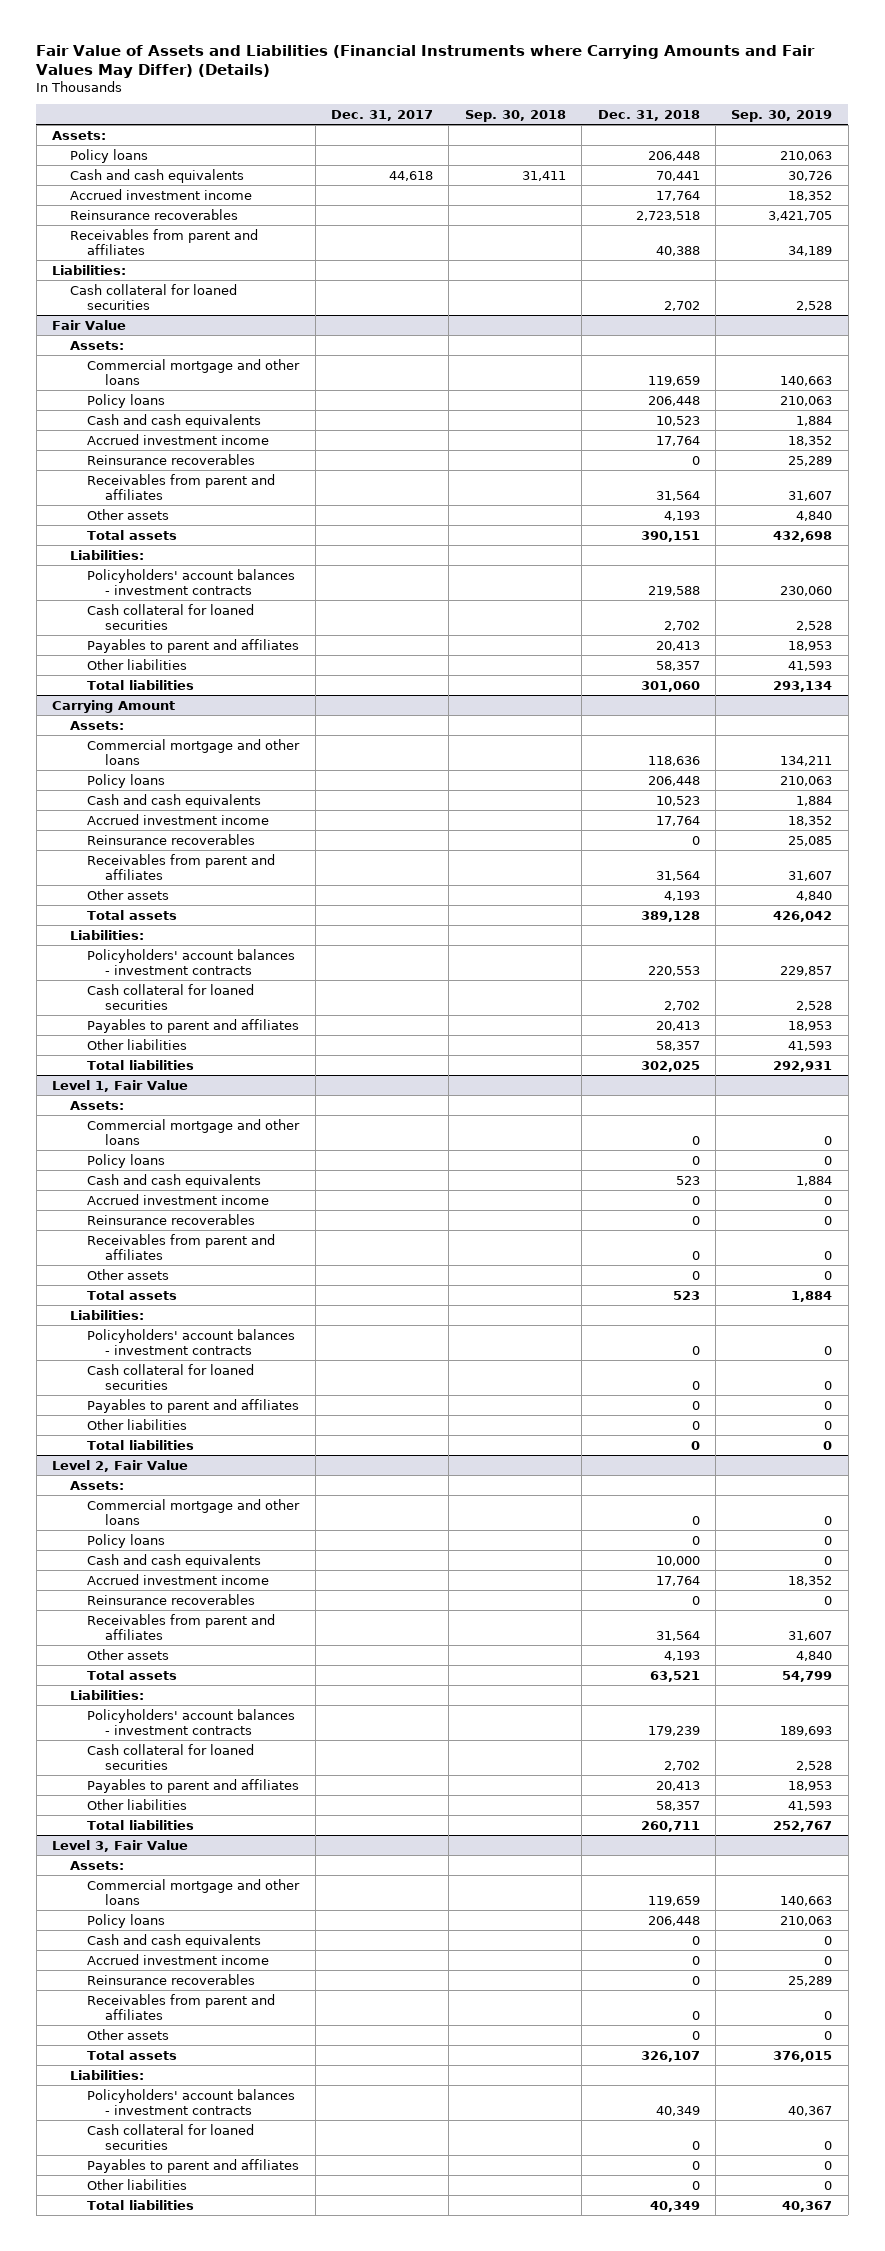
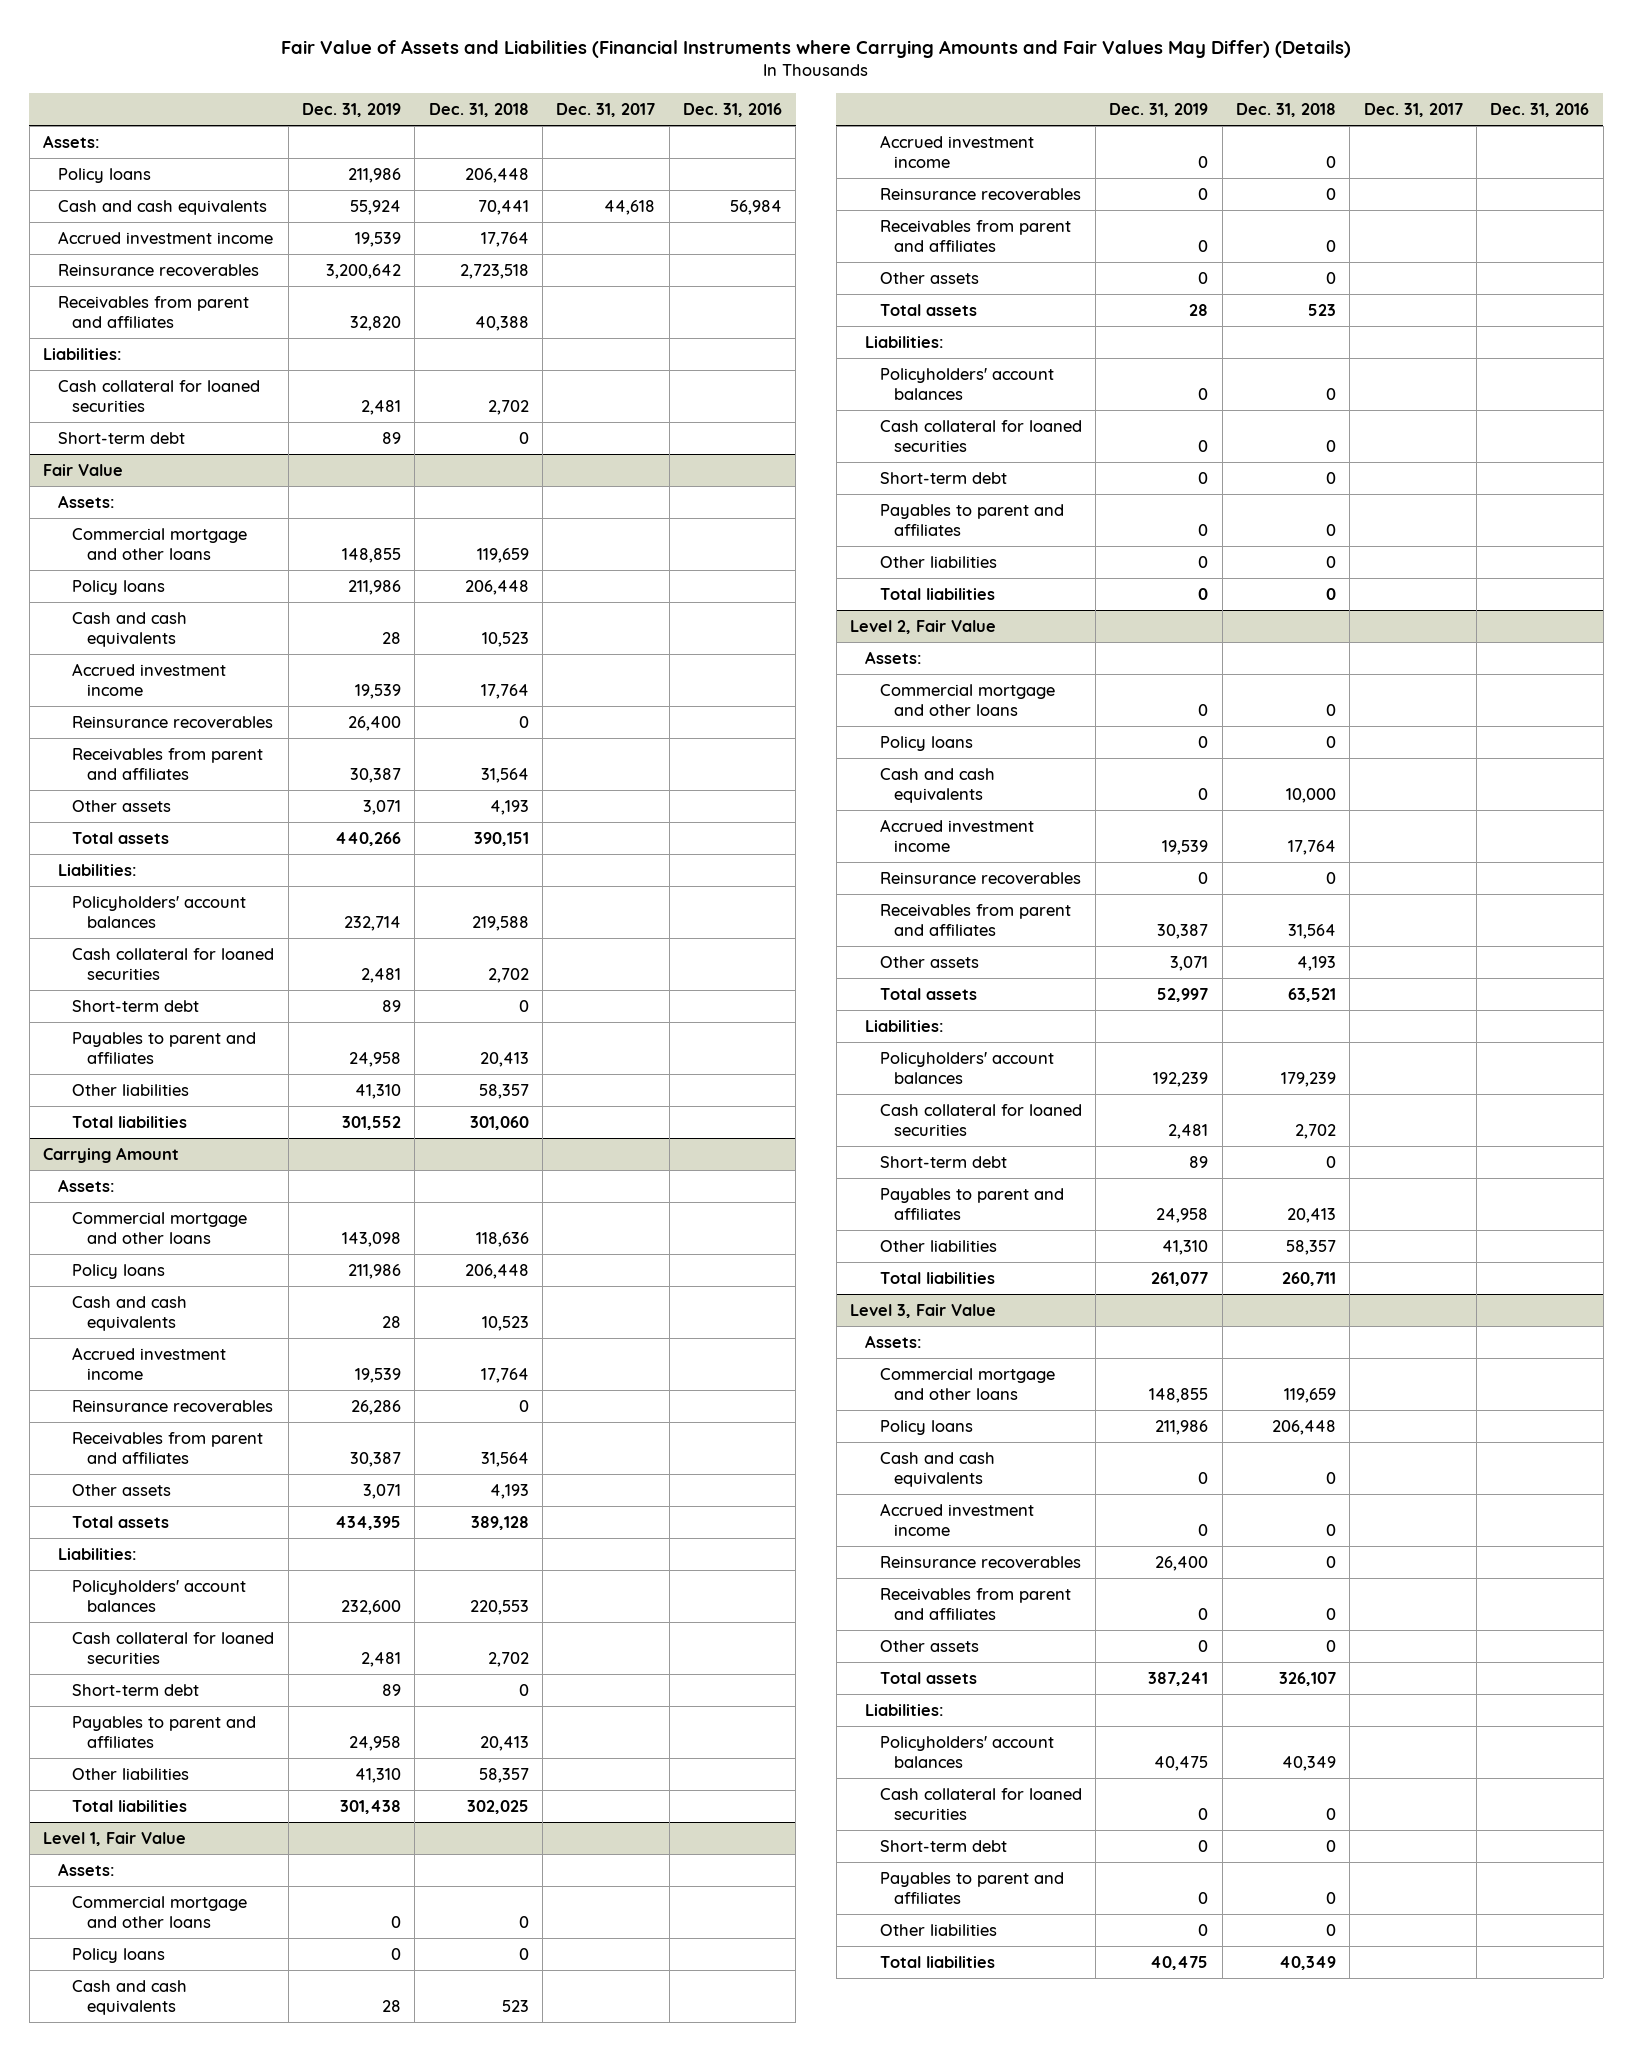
[464,109,566,122] Sep. 30, 2018 -> none
[731,109,833,122] Sep. 30, 2019 -> none
none -> [301,102,401,117] Dec. 31, 2019
none -> [682,102,782,117] Dec. 31, 2016
none -> [57,432,185,445] Short-term debt
[87,568,296,595] Policyholders' account balances - investment contracts -> [72,896,247,928] Policyholders' account balances
none -> [72,1000,200,1013] Short-term debt
[87,948,296,975] Policyholders' account balances - investment contracts -> [72,1580,247,1612] Policyholders' account balances
none -> [72,1684,200,1697] Short-term debt
[87,1328,296,1355] Policyholders' account balances - investment contracts -> [879,368,1054,400] Policyholders' account balances
none -> [879,472,1007,485] Short-term debt
[87,1708,296,1735] Policyholders' account balances - investment contracts -> [879,1052,1054,1084] Policyholders' account balances
none -> [879,1156,1007,1169] Short-term debt
[87,2088,296,2115] Policyholders' account balances - investment contracts -> [879,1736,1054,1768] Policyholders' account balances
none -> [879,1840,1007,1853] Short-term debt

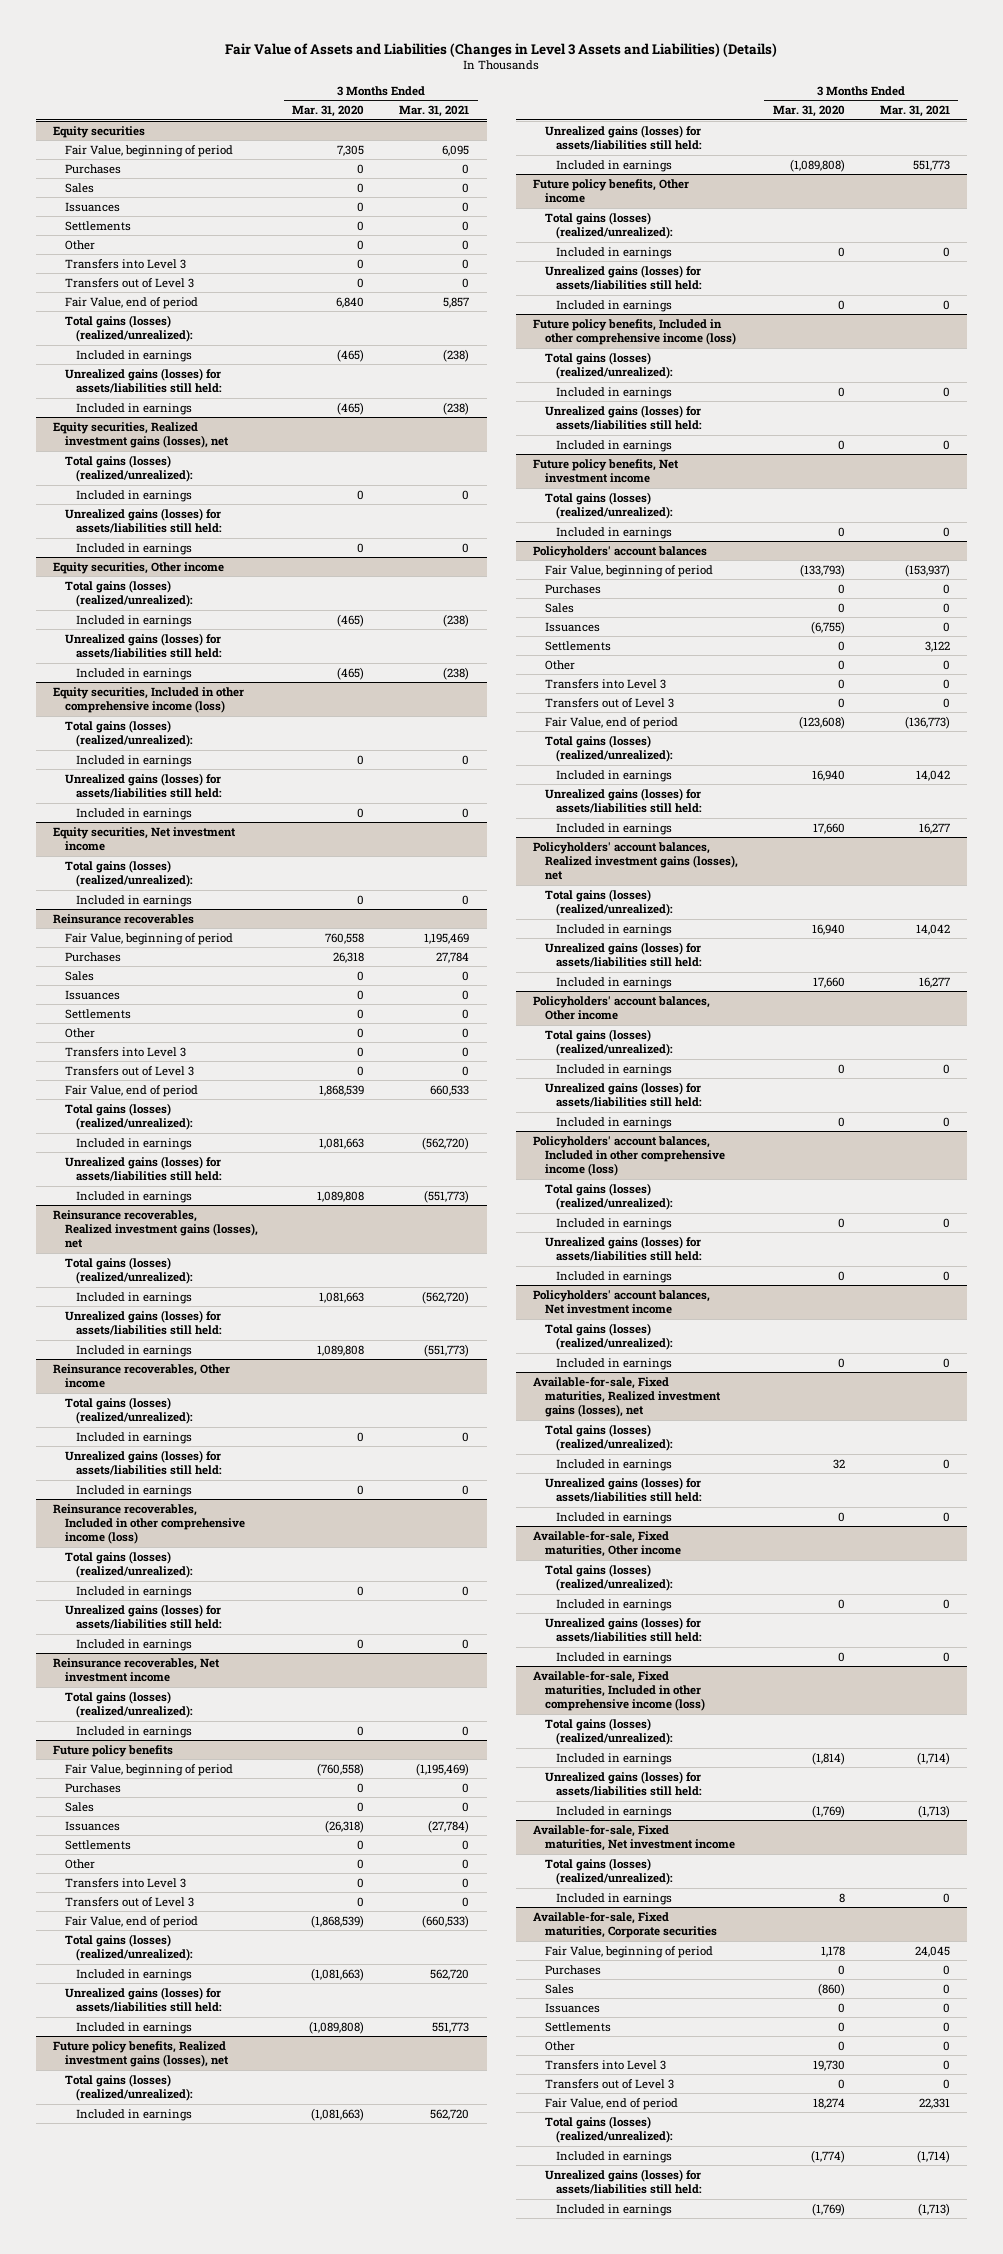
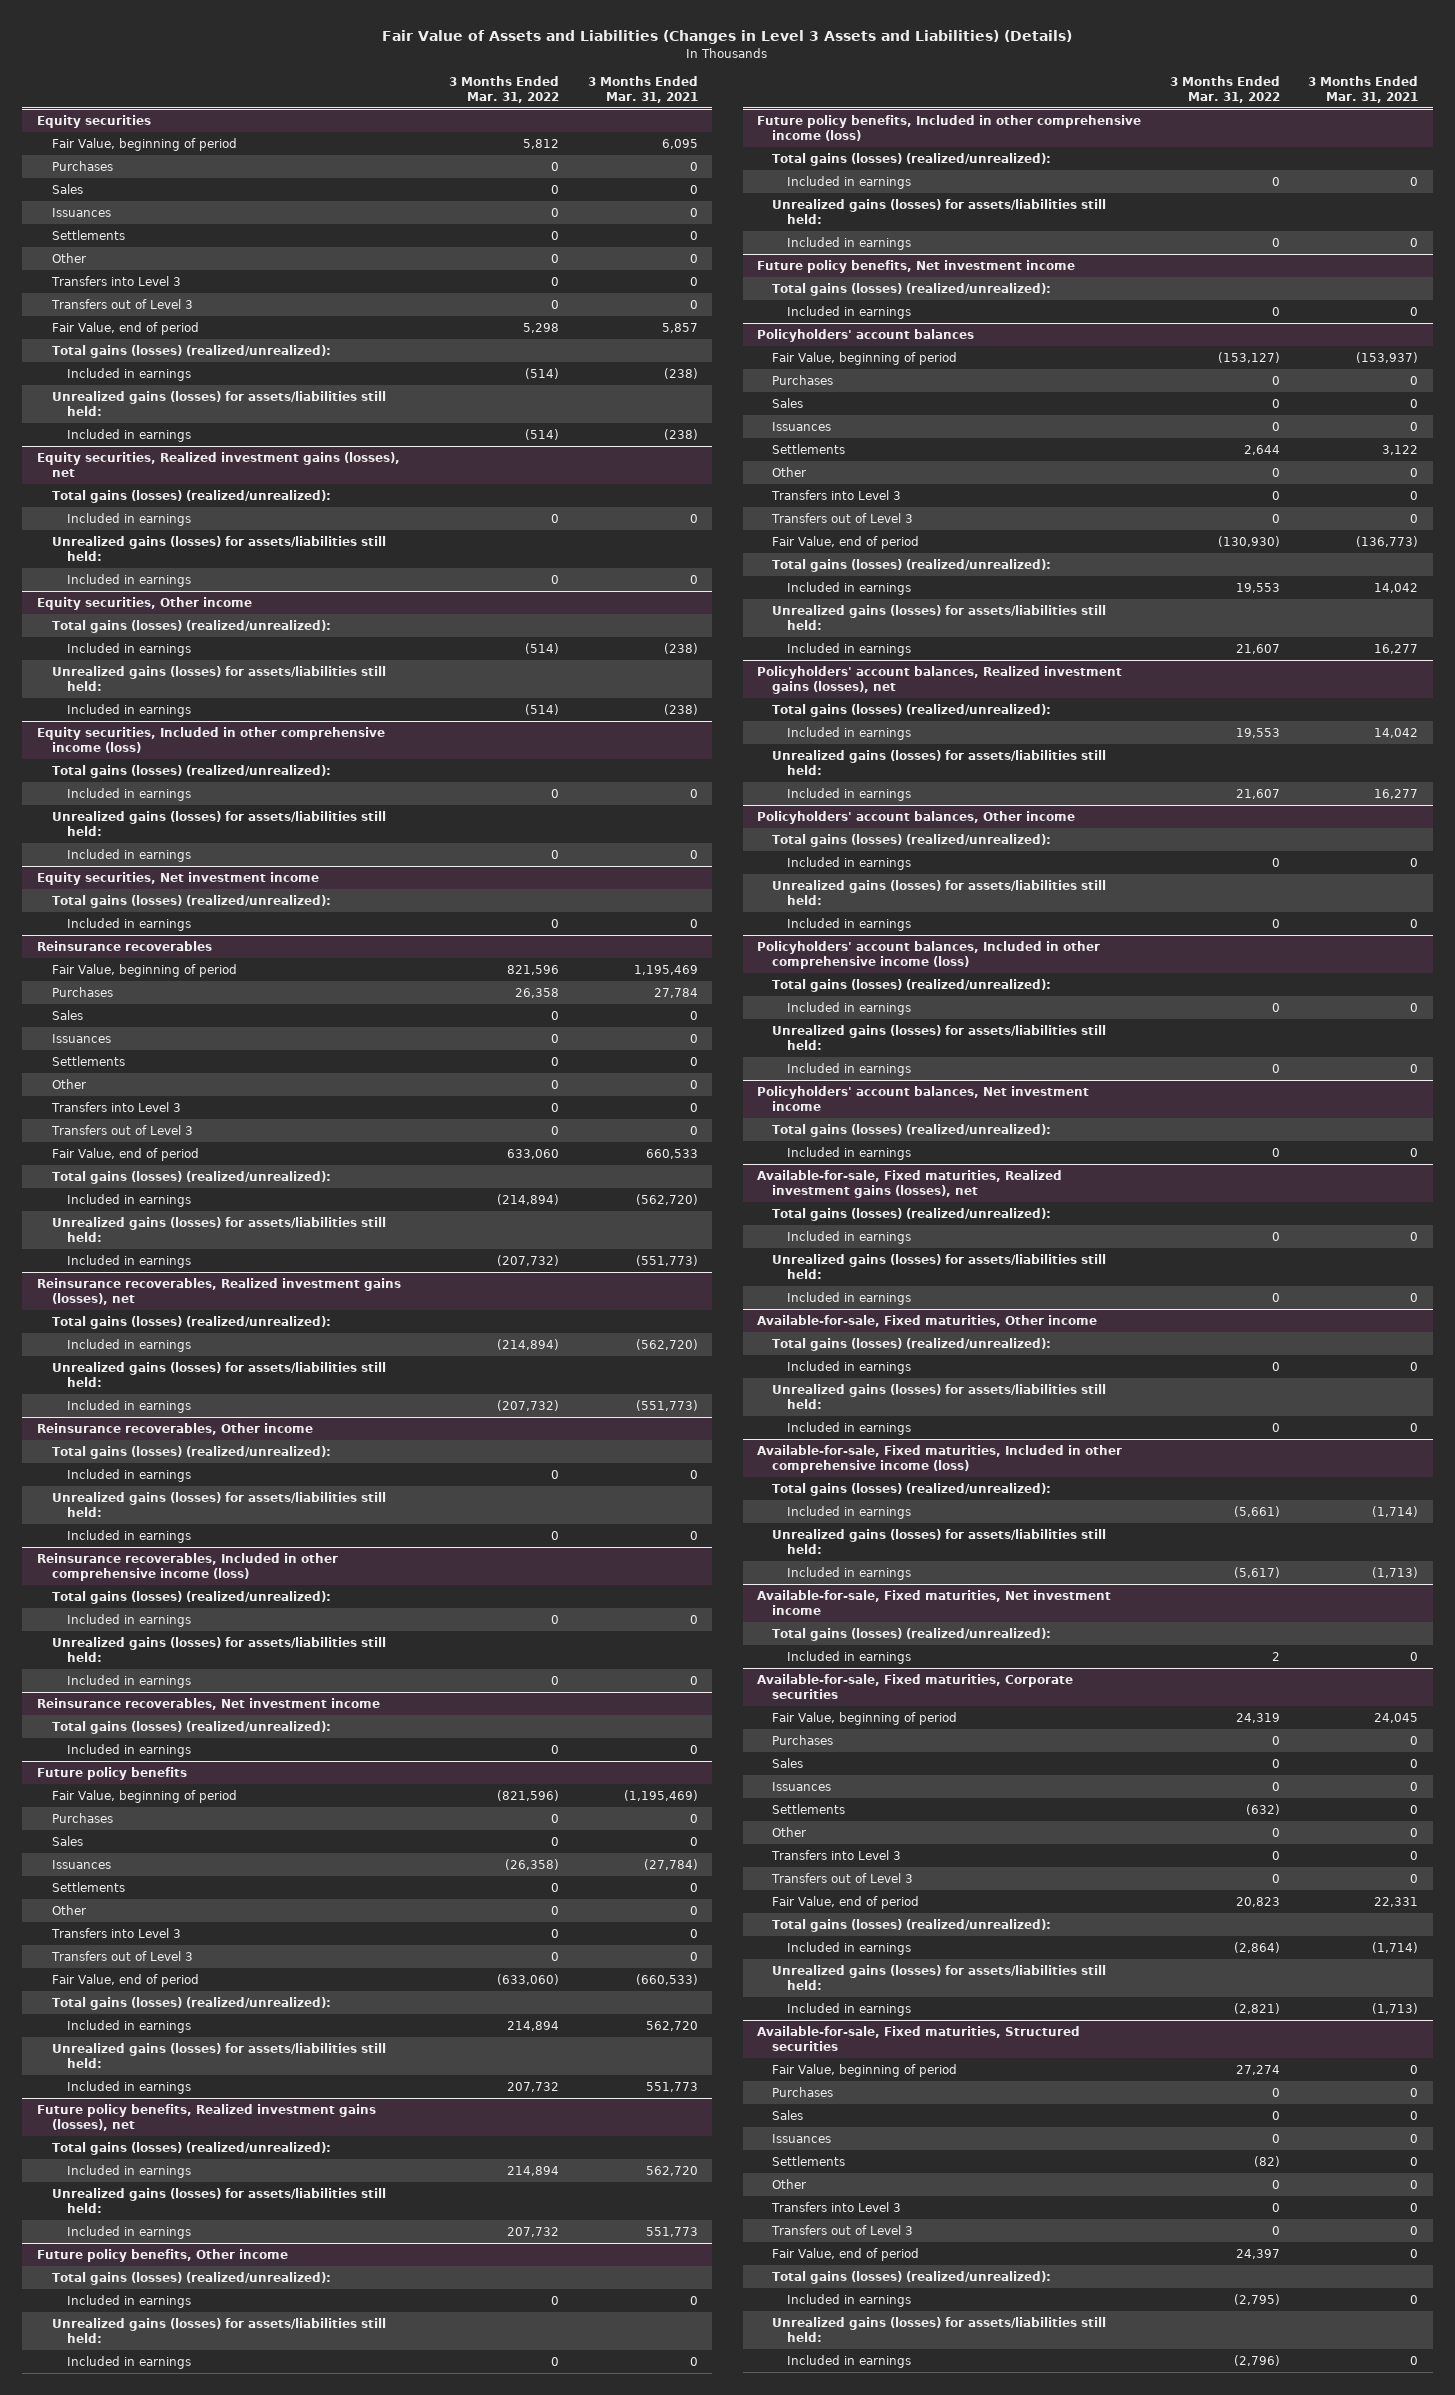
[292,105,365,118] Mar. 31, 2020 -> none
none -> [449,75,560,103] 3 Months Ended Mar. 31, 2022
none -> [756,2026,1080,2051] Available-for-sale, Fixed maturities, Structured securities
none -> [772,2064,958,2078] Fair Value, beginning of period
none -> [772,2087,834,2098] Purchases
none -> [772,2110,804,2121] Sales
none -> [772,2134,832,2144] Issuances
none -> [772,2156,846,2167] Settlements
none -> [772,2179,807,2190] Other
none -> [771,2202,902,2213] Transfers into Level 3
none -> [771,2225,914,2236] Transfers out of Level 3
none -> [772,2248,920,2262] Fair Value, end of period
none -> [772,2271,1052,2285] Total gains (losses) (realized/unrealized):
none -> [787,2294,912,2308] Included in earnings
none -> [772,2317,1107,2342] Unrealized gains (losses) for assets/liabilities still held:
none -> [787,2355,912,2369] Included in earnings

